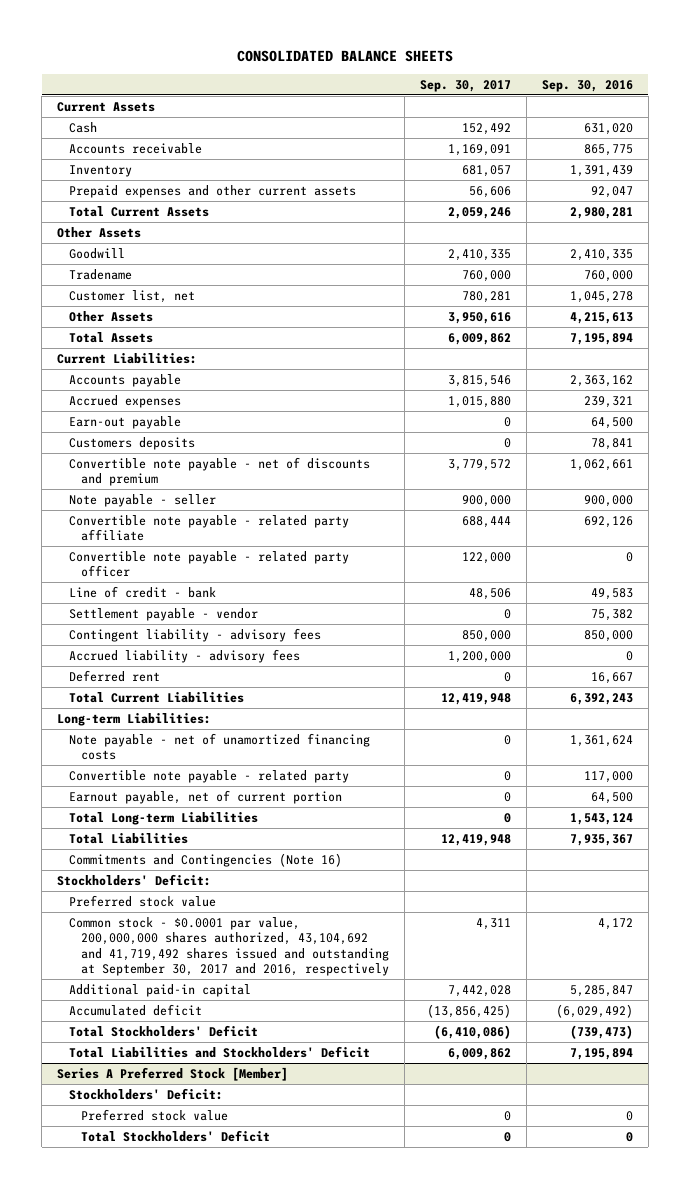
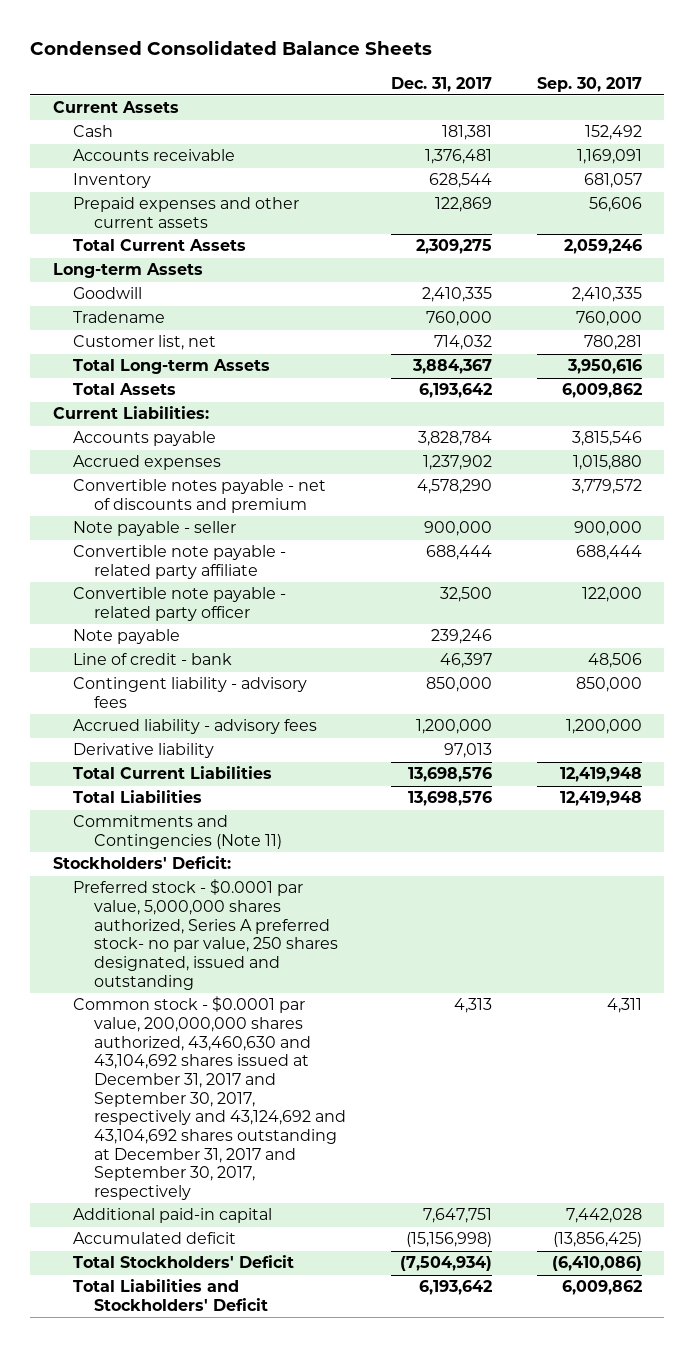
[236,50,453,63] CONSOLIDATED BALANCE SHEETS -> [30,40,433,56] Condensed Consolidated Balance Sheets
[541,79,633,92] Sep. 30, 2016 -> none
none -> [390,76,492,92] Dec. 31, 2017
[57,226,142,238] Other Assets -> none
none -> [52,263,203,279] Long-term Assets
[69,310,154,322] Other Assets -> [73,359,271,375] Total Long-term Assets
[69,415,182,429] Earn-out payable -> none
[69,436,196,450] Customers deposits -> none
[69,456,371,487] Convertible note payable - net of discounts and premium -> [73,479,327,514] Convertible notes payable - net of discounts and premium
none -> [73,629,181,645] Note payable
[69,607,259,621] Settlement payable - vendor -> none
[69,669,161,682] Deferred rent -> none
none -> [73,743,215,759] Derivative liability
[57,712,212,726] Long-term Liabilities: -> none
[69,732,371,761] Note payable - net of unamortized financing costs -> none
[69,769,350,783] Convertible note payable - related party -> none
[69,789,343,804] Earnout payable, net of current portion -> none
[69,811,259,825] Total Long-term Liabilities -> none
[69,852,343,867] Commitments and Contingencies (Note 16) -> [73,815,282,850] Commitments and Contingencies (Note 11)
[69,894,217,907] Preferred stock value -> [73,879,338,990] Preferred stock - $0.0001 par value, 5,000,000 shares authorized, Series A preferred stock- no par value, 250 shares designated, issued and outstanding
[69,916,389,977] Common stock - $0.0001 par value, 200,000,000 shares authorized, 43,104,692 and 41,719,492 shares issued and outstanding at September 30, 2017 and 2016, respectively -> [73,996,346,1200] Common stock - $0.0001 par value, 200,000,000 shares authorized, 43,460,630 and 43,104,692 shares issued at December 31, 2017 and September 30, 2017, respectively and 43,124,692 and 43,104,692 shares outstanding at December 31, 2017 and September 30, 2017, respectively
[57,1066,289,1081] Series A Preferred Stock [Member] -> none
[69,1087,224,1100] Stockholders' Deficit: -> none
[80,1108,228,1121] Preferred stock value -> none
[80,1129,270,1142] Total Stockholders' Deficit -> none

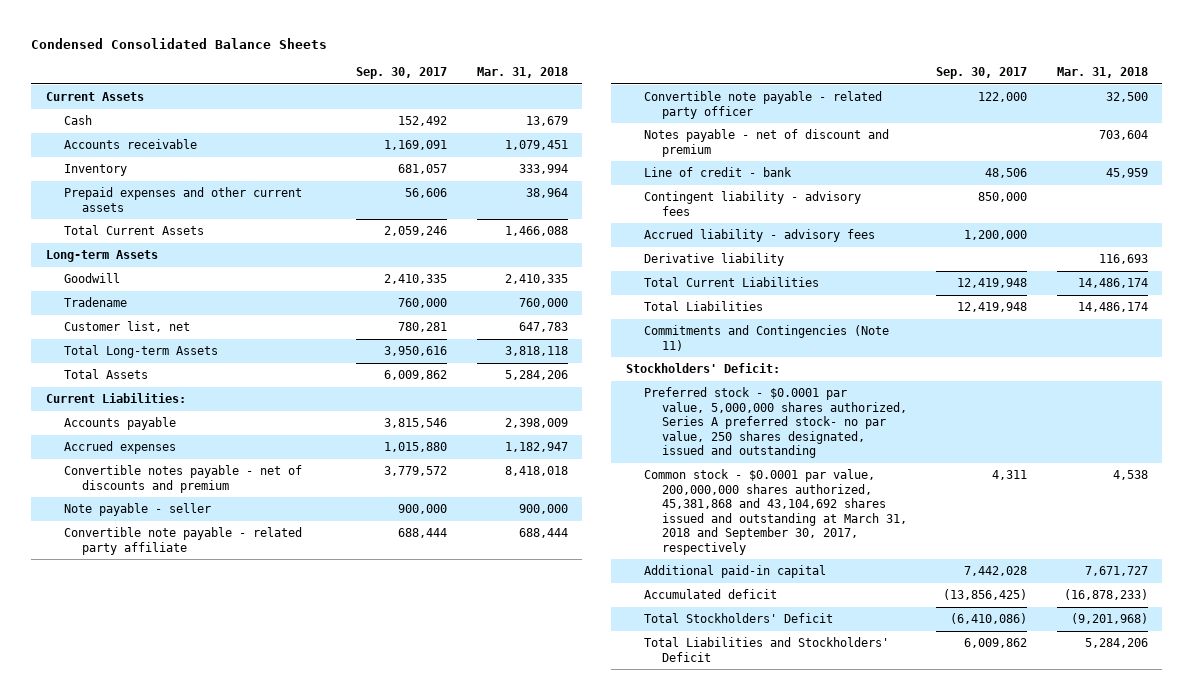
[390,76,492,92] Dec. 31, 2017 -> none
none -> [476,67,568,79] Mar. 31, 2018
[73,629,181,645] Note payable -> [643,128,889,157] Notes payable - net of discount and premium
[73,996,346,1200] Common stock - $0.0001 par value, 200,000,000 shares authorized, 43,460,630 and 43,104,692 shares issued at December 31, 2017 and September 30, 2017, respectively and 43,124,692 and 43,104,692 shares outstanding at December 31, 2017 and September 30, 2017, respectively -> [643,468,908,555] Common stock - $0.0001 par value, 200,000,000 shares authorized, 45,381,868 and 43,104,692 shares issued and outstanding at March 31, 2018 and September 30, 2017, respectively

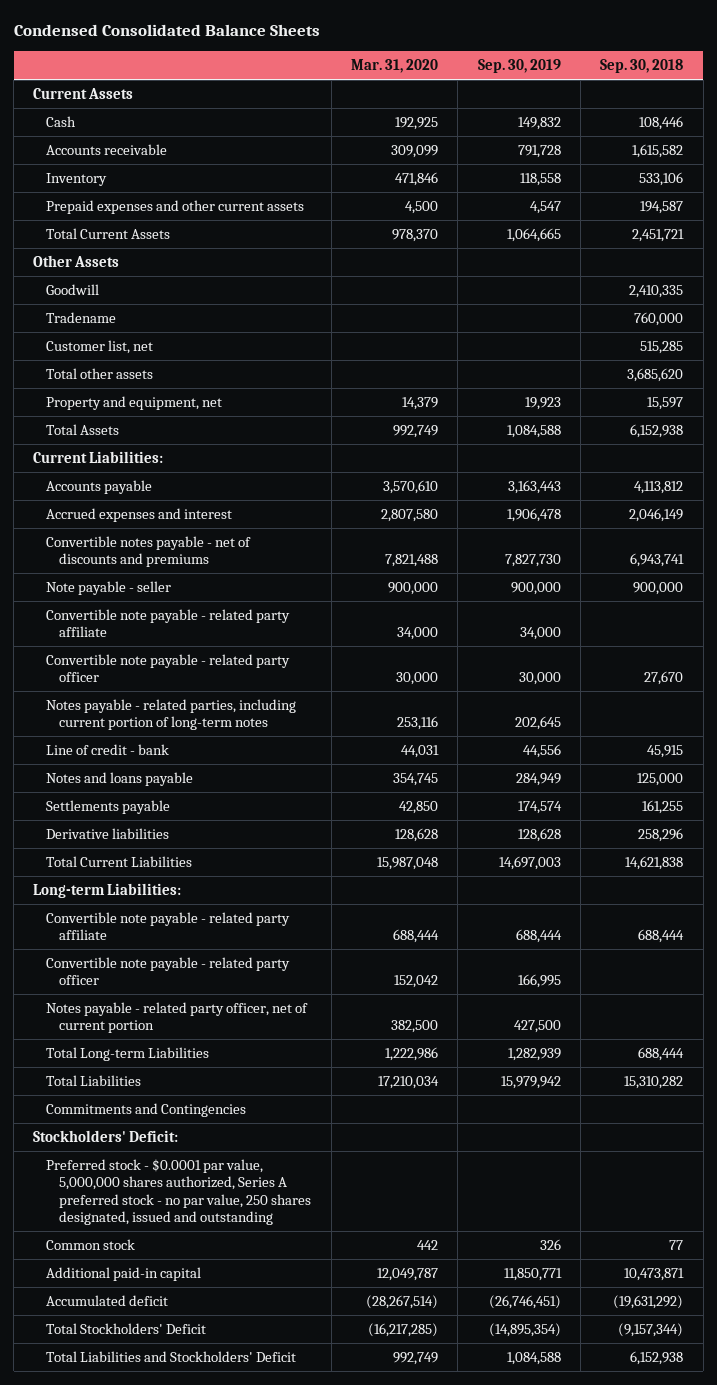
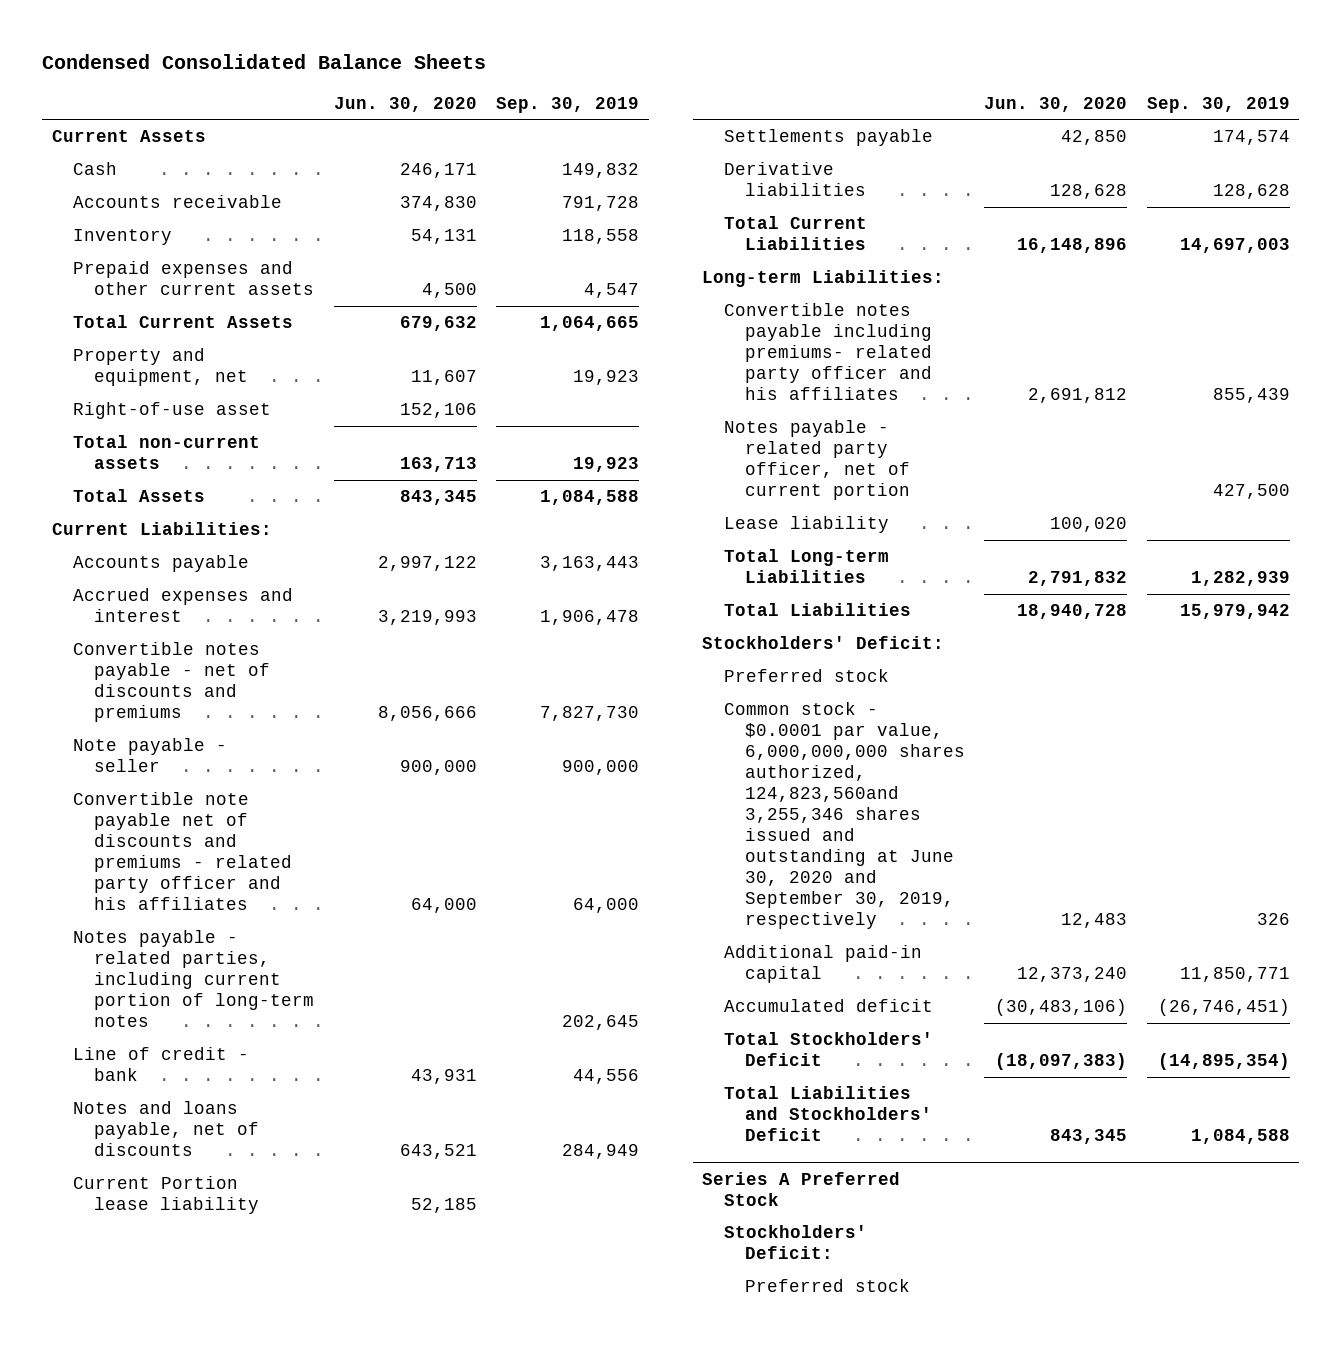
[350,59,438,74] Mar. 31, 2020 -> none
[600,59,684,74] Sep. 30, 2018 -> none
none -> [333,96,477,112] Jun. 30, 2020
[33,255,120,268] Other Assets -> none
[46,284,100,296] Goodwill -> none
[46,312,117,324] Tradename -> none
[46,340,154,355] Customer list, net -> none
[46,368,154,380] Total other assets -> none
none -> [73,402,272,420] Right-of-use asset
none -> [73,435,261,470] Total non-current assets
[46,609,291,638] Convertible note payable - related party affiliate -> none
[46,654,291,683] Convertible note payable - related party officer -> none
none -> [73,792,293,911] Convertible note payable net of discounts and premiums - related party officer and his affiliates
[46,772,194,787] Notes and loans payable -> [73,1101,260,1157] Notes and loans payable, net of discounts
none -> [73,1176,260,1215] Current Portion lease liability
[46,912,291,941] Convertible note payable - related party affiliate -> none
[46,957,291,986] Convertible note payable - related party officer -> none
none -> [723,303,932,401] Convertible notes payable including premiums- related party officer and his affiliates
none -> [723,516,889,534] Lease liability
[46,1103,247,1118] Commitments and Contingencies -> none
[46,1159,312,1225] Preferred stock - $0.0001 par value, 5,000,000 shares authorized, Series A preferred stock - no par value, 250 shares designated, issued and outstanding -> [723,669,889,683] Preferred stock
[46,1239,136,1251] Common stock -> [723,702,965,930] Common stock - $0.0001 par value, 6,000,000,000 shares authorized, 124,823,560and 3,255,346 shares issued and outstanding at June 30, 2020 and September 30, 2019, respectively
none -> [702,1171,901,1206] Series A Preferred Stock
none -> [723,1225,867,1260] Stockholders' Deficit:
none -> [744,1279,910,1293] Preferred stock

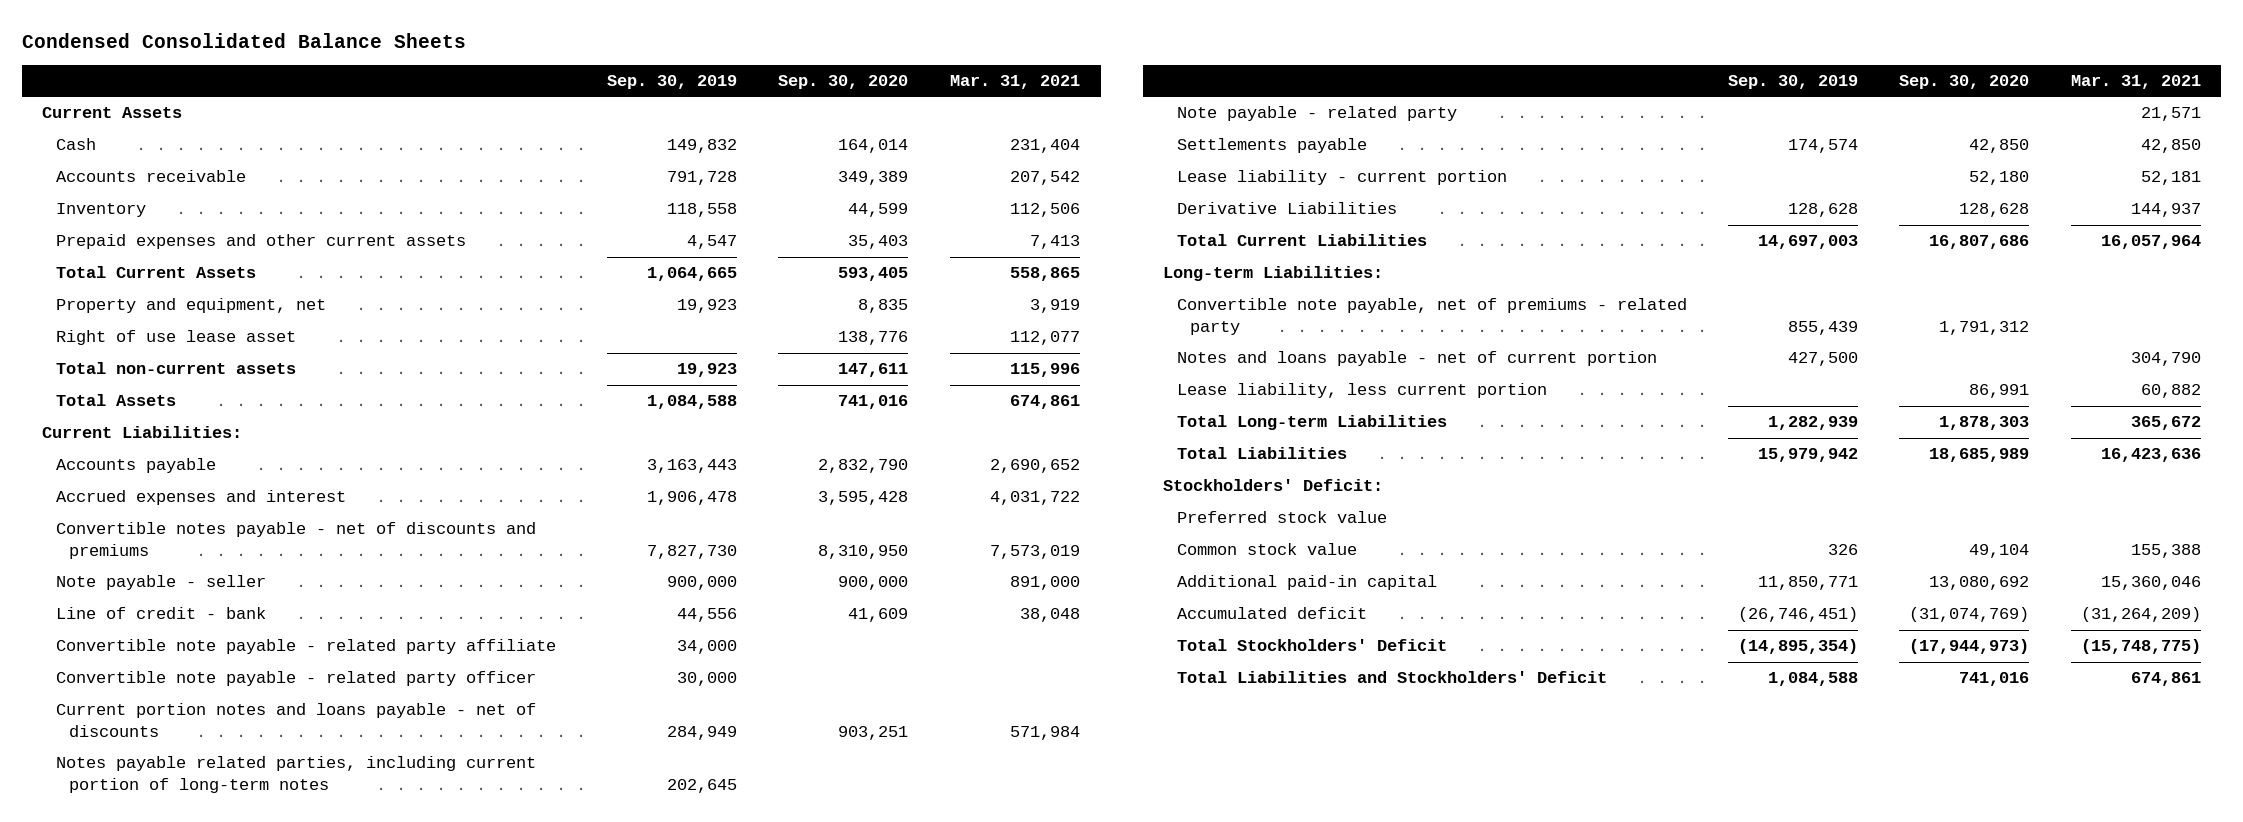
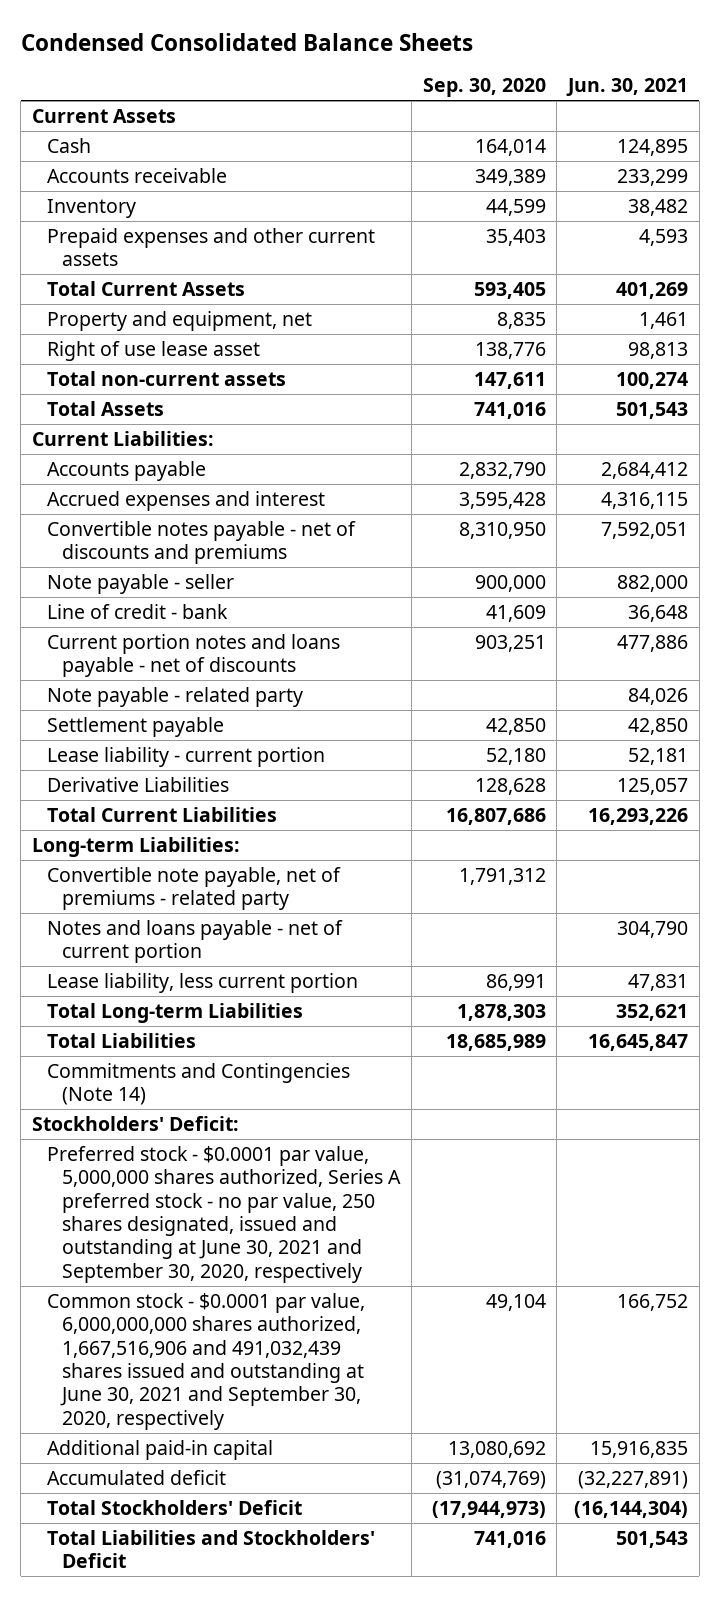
[607,75,738,90] Sep. 30, 2019 -> none
[949,75,1080,90] Mar. 31, 2021 -> none
none -> [565,78,688,97] Jun. 30, 2021
[55,639,556,655] Convertible note payable - related party affiliate -> none
[55,671,536,687] Convertible note payable - related party officer -> none
[55,756,536,793] Notes payable related parties, including current portion of long-term notes -> none
[1176,138,1367,154] Settlements payable -> [47,716,225,737] Settlement payable
none -> [47,1062,351,1106] Commitments and Contingencies (Note 14)
[1176,511,1387,524] Preferred stock value -> [47,1145,402,1283] Preferred stock - $0.0001 par value, 5,000,000 shares authorized, Series A preferred stock - no par value, 250 shares designated, issued and outstanding at June 30, 2021 and September 30, 2020, respectively
[1176,543,1357,556] Common stock value -> [47,1292,366,1430] Common stock - $0.0001 par value, 6,000,000,000 shares authorized, 1,667,516,906 and 491,032,439 shares issued and outstanding at June 30, 2021 and September 30, 2020, respectively

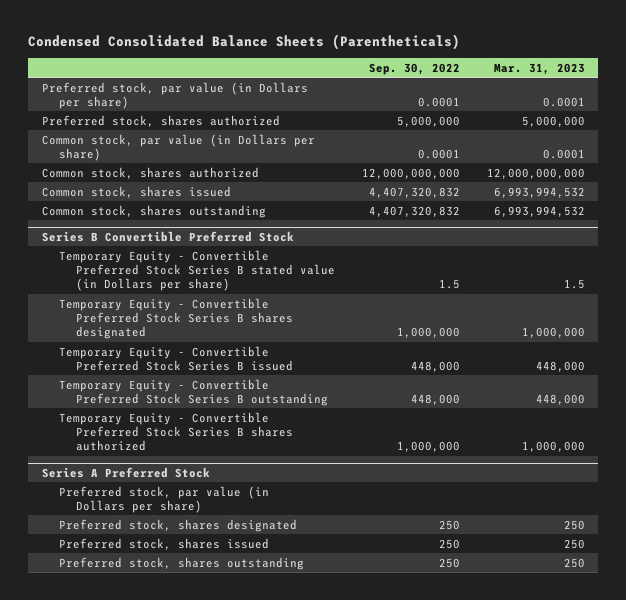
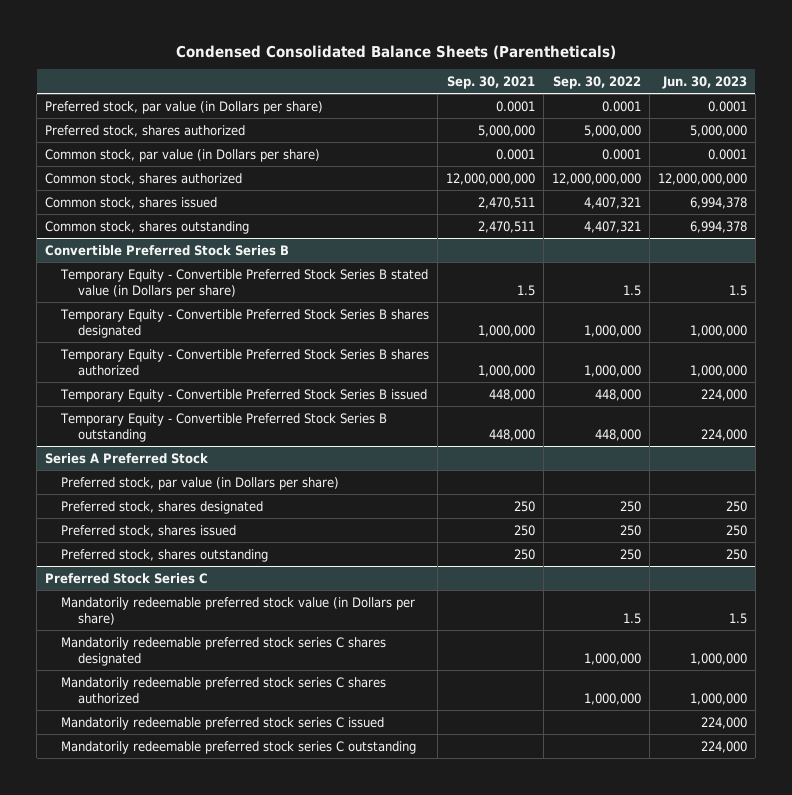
[493,62,585,75] Mar. 31, 2023 -> none
none -> [447,75,536,89] Sep. 30, 2021
none -> [661,75,747,89] Jun. 30, 2023
[368,186,460,198] 4,407,320,832 -> [584,196,642,209] 4,407,321
[368,205,460,217] 4,407,320,832 -> [584,220,642,233] 4,407,321
[41,230,294,242] Series B Convertible Preferred Stock -> [45,244,290,256] Convertible Preferred Stock Series B
none -> [60,348,430,377] Temporary Equity - Convertible Preferred Stock Series B shares authorized
[58,411,294,452] Temporary Equity - Convertible Preferred Stock Series B shares authorized -> none
none -> [45,572,209,584] Preferred Stock Series C
none -> [61,596,416,626] Mandatorily redeemable preferred stock value (in Dollars per share)
none -> [61,636,387,667] Mandatorily redeemable preferred stock series C shares designated
none -> [61,676,387,705] Mandatorily redeemable preferred stock series C shares authorized
none -> [61,716,385,730] Mandatorily redeemable preferred stock series C issued
none -> [61,740,417,754] Mandatorily redeemable preferred stock series C outstanding

